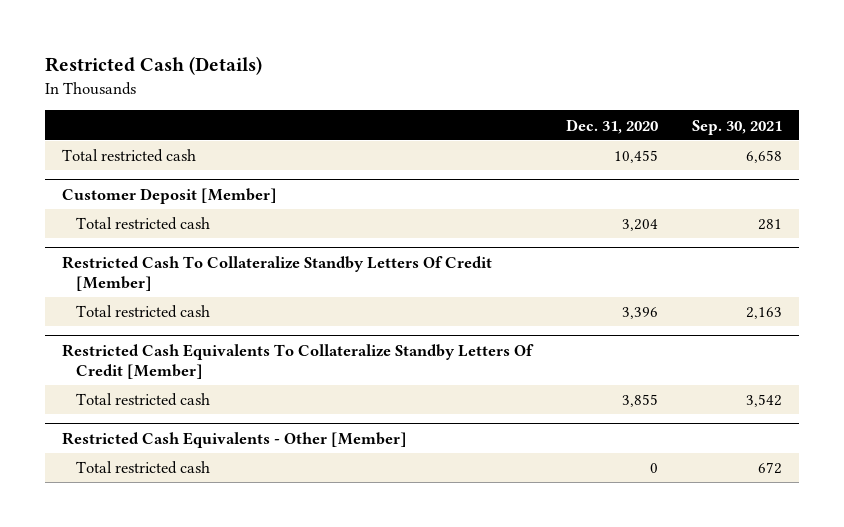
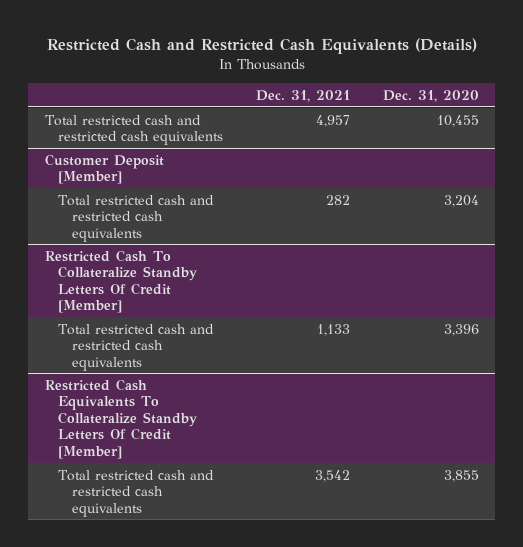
[45,56,263,76] Restricted Cash (Details) -> [46,38,477,55] Restricted Cash and Restricted Cash Equivalents (Details)
[692,119,783,135] Sep. 30, 2021 -> none
none -> [255,89,350,102] Dec. 31, 2021
[62,149,197,163] Total restricted cash -> [44,114,224,146] Total restricted cash and restricted cash equivalents
[75,217,210,231] Total restricted cash -> [58,194,215,242] Total restricted cash and restricted cash equivalents
[75,305,210,319] Total restricted cash -> [58,323,215,371] Total restricted cash and restricted cash equivalents
[62,431,408,448] Restricted Cash Equivalents - Other [Member] -> none
[75,461,210,475] Total restricted cash -> none
[75,393,210,407] Total restricted cash -> [58,469,215,517] Total restricted cash and restricted cash equivalents

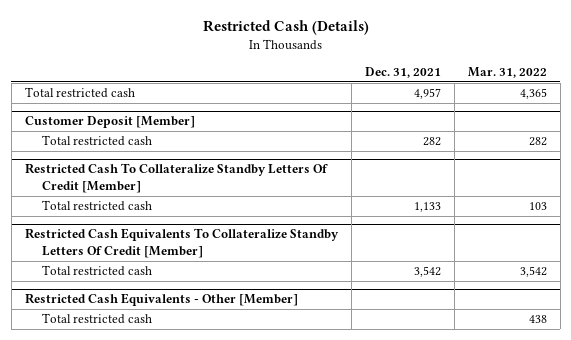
[46,38,477,55] Restricted Cash and Restricted Cash Equivalents (Details) -> [202,20,369,36] Restricted Cash (Details)
[382,89,479,102] Dec. 31, 2020 -> none
none -> [467,67,547,79] Mar. 31, 2022
[44,114,224,146] Total restricted cash and restricted cash equivalents -> [24,87,135,99] Total restricted cash
[58,194,215,242] Total restricted cash and restricted cash equivalents -> [41,135,152,147] Total restricted cash
[58,323,215,371] Total restricted cash and restricted cash equivalents -> [41,200,152,212] Total restricted cash
[58,469,215,517] Total restricted cash and restricted cash equivalents -> [41,265,152,277] Total restricted cash
none -> [24,293,298,307] Restricted Cash Equivalents - Other [Member]
none -> [41,313,152,325] Total restricted cash

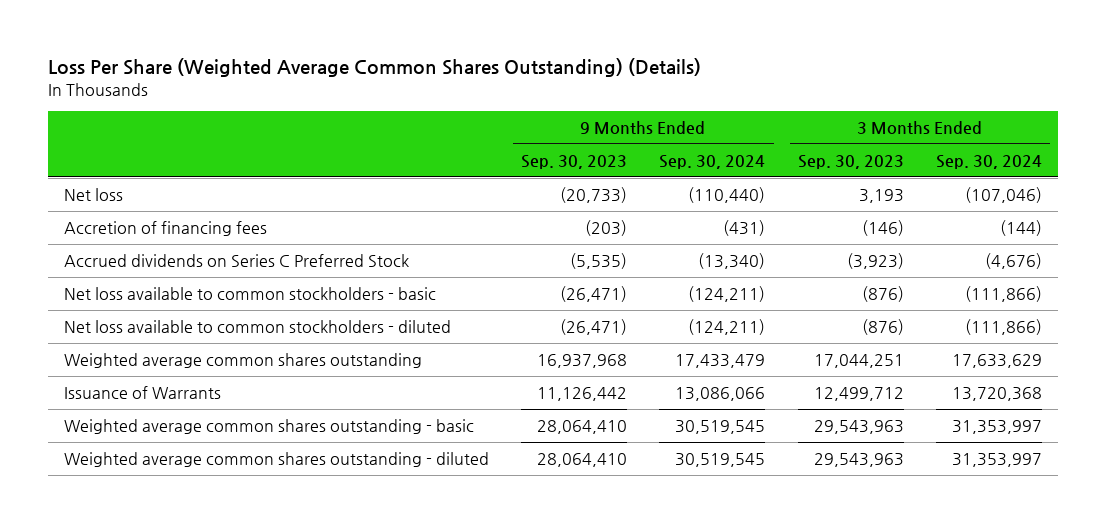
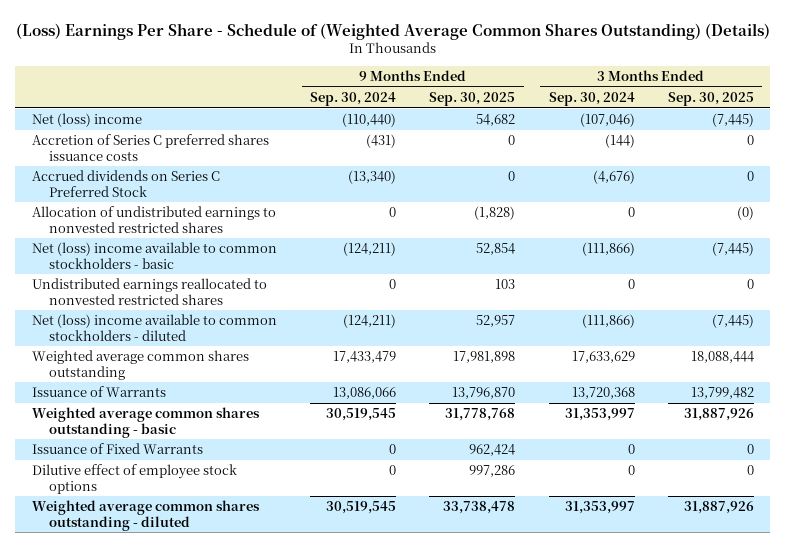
[47,58,701,78] Loss Per Share (Weighted Average Common Shares Outstanding) (Details) -> [15,22,770,40] (Loss) Earnings Per Share - Schedule of (Weighted Average Common Shares Outstanding) (Details)
[521,154,628,169] Sep. 30, 2023 -> none
[797,154,904,169] Sep. 30, 2023 -> none
none -> [429,92,516,107] Sep. 30, 2025
none -> [667,92,754,107] Sep. 30, 2025
[64,188,124,202] Net loss -> [31,113,142,128] Net (loss) income
[64,221,268,237] Accretion of financing fees -> [31,134,269,161] Accretion of Series C preferred shares issuance costs
none -> [31,206,276,233] Allocation of undistributed earnings to nonvested restricted shares
[64,287,437,301] Net loss available to common stockholders - basic -> [31,242,277,269] Net (loss) income available to common stockholders - basic
none -> [31,278,267,305] Undistributed earnings reallocated to nonvested restricted shares
[64,320,452,334] Net loss available to common stockholders - diluted -> [31,314,277,341] Net (loss) income available to common stockholders - diluted
none -> [31,443,203,455] Issuance of Fixed Warrants
none -> [31,464,237,494] Dilutive effect of employee stock options

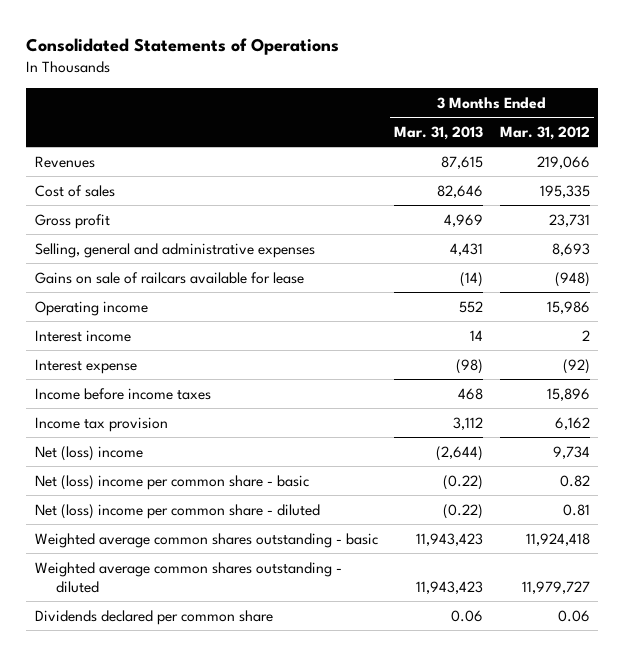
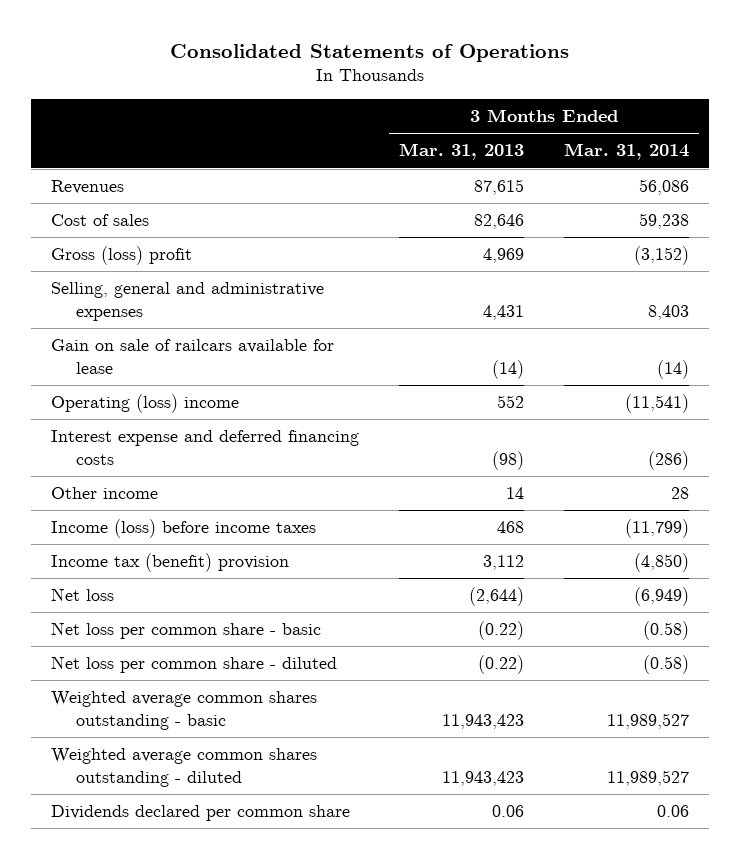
[500,125,591,140] Mar. 31, 2012 -> none
none -> [564,143,690,161] Mar. 31, 2014
[34,213,110,229] Gross profit -> [50,246,192,266] Gross (loss) profit
[34,329,131,342] Interest income -> none
[34,271,304,284] Gains on sale of railcars available for lease -> [50,339,334,374] Gain on sale of railcars available for lease
[34,300,148,316] Operating income -> [50,394,239,414] Operating (loss) income
[34,358,137,374] Interest expense -> [50,430,359,465] Interest expense and deferred financing costs
none -> [50,487,158,500] Other income
[34,387,211,400] Income before income taxes -> [50,519,316,539] Income (loss) before income taxes
[34,416,168,432] Income tax provision -> [50,553,289,573] Income tax (benefit) provision
[34,445,143,461] Net (loss) income -> [50,588,114,602] Net loss
[34,474,309,490] Net (loss) income per common share - basic -> [50,622,321,640] Net loss per common share - basic
[34,503,320,519] Net (loss) income per common share - diluted -> [50,656,337,674] Net loss per common share - diluted

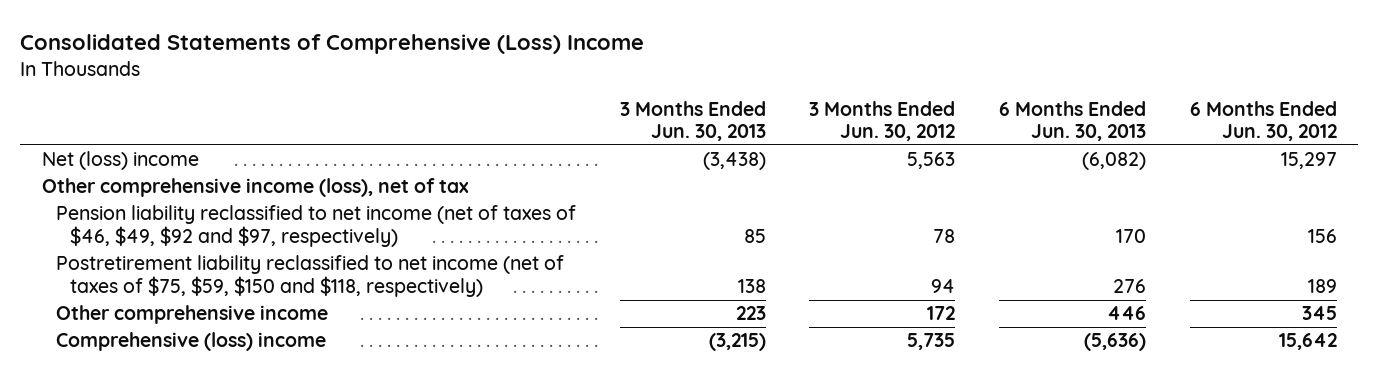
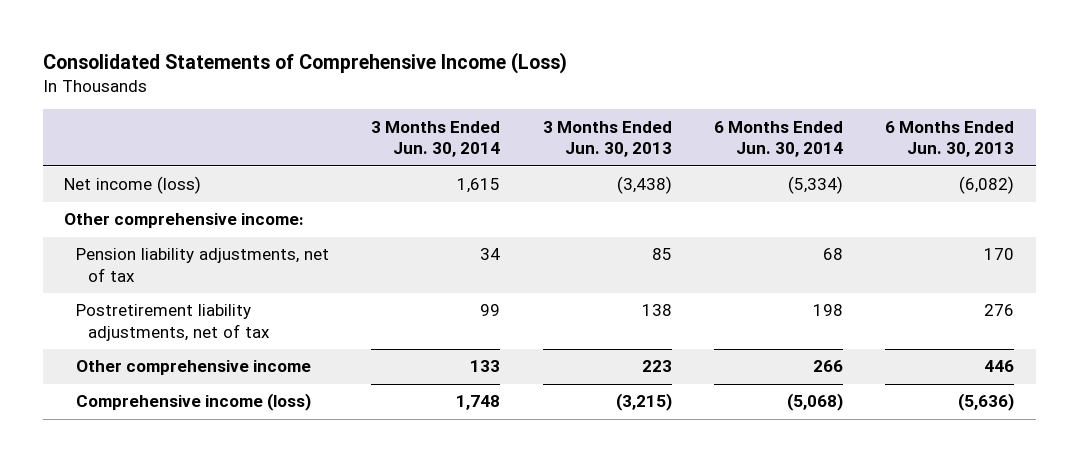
[19,33,644,54] Consolidated Statements of Comprehensive (Loss) Income -> [42,52,567,75] Consolidated Statements of Comprehensive Income (Loss)
[809,100,956,142] 3 Months Ended Jun. 30, 2012 -> none
[1189,100,1337,142] 6 Months Ended Jun. 30, 2012 -> none
none -> [371,120,501,158] 3 Months Ended Jun. 30, 2014
none -> [714,120,844,158] 6 Months Ended Jun. 30, 2014
[41,151,199,171] Net (loss) income -> [64,176,202,195] Net income (loss)
[41,178,469,198] Other comprehensive income (loss), net of tax -> [64,213,305,229] Other comprehensive income:
[55,205,576,247] Pension liability reclassified to net income (net of taxes of $46, $49, $92 and $97, respectively) -> [76,248,330,283] Pension liability adjustments, net of tax
[55,255,564,297] Postretirement liability reclassified to net income (net of taxes of $75, $59, $150 and $118, respectively) -> [76,304,271,342] Postretirement liability adjustments, net of tax
[55,332,326,352] Comprehensive (loss) income -> [76,393,312,412] Comprehensive income (loss)

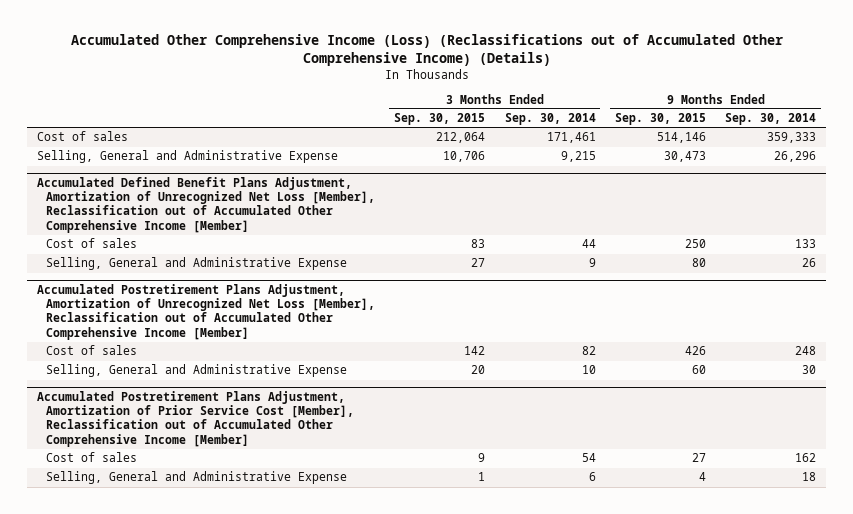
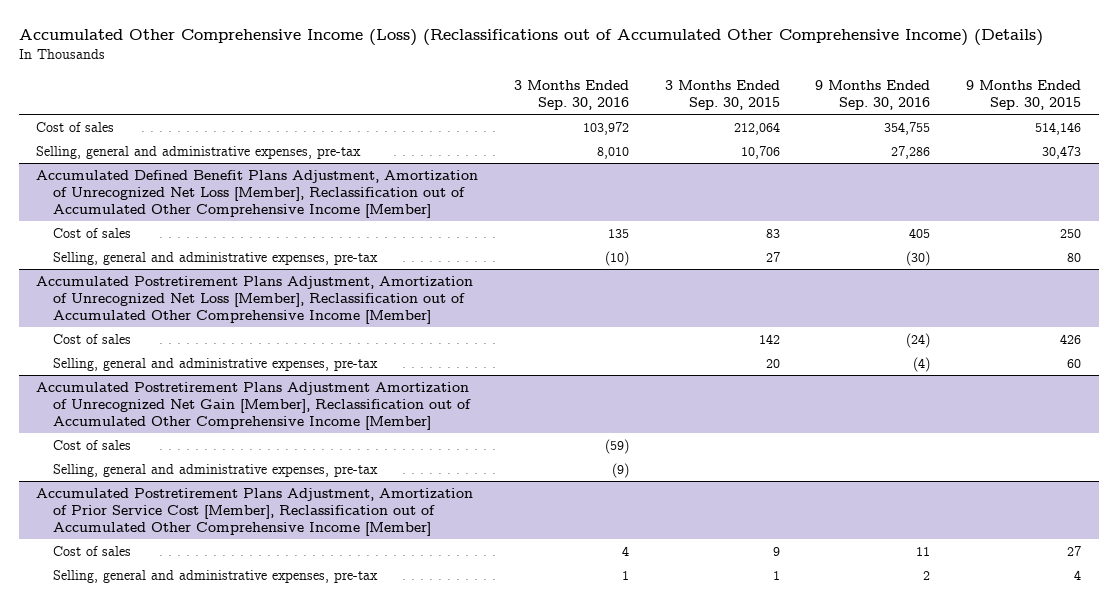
[504,113,596,126] Sep. 30, 2014 -> none
[725,113,817,126] Sep. 30, 2014 -> none
none -> [514,80,630,111] 3 Months Ended Sep. 30, 2016
none -> [815,80,931,111] 9 Months Ended Sep. 30, 2016
[37,150,339,164] Selling, General and Administrative Expense -> [36,146,362,160] Selling, general and administrative expenses, pre-tax
[45,257,347,271] Selling, General and Administrative Expense -> [52,252,378,266] Selling, general and administrative expenses, pre-tax
[45,364,347,378] Selling, General and Administrative Expense -> [52,358,378,372] Selling, general and administrative expenses, pre-tax
none -> [36,382,471,430] Accumulated Postretirement Plans Adjustment Amortization of Unrecognized Net Gain [Member], Reclassification out of Accumulated Other Comprehensive Income [Member]
none -> [52,440,131,451] Cost of sales
none -> [52,464,378,478] Selling, general and administrative expenses, pre-tax
[45,471,347,485] Selling, General and Administrative Expense -> [52,570,378,584] Selling, general and administrative expenses, pre-tax

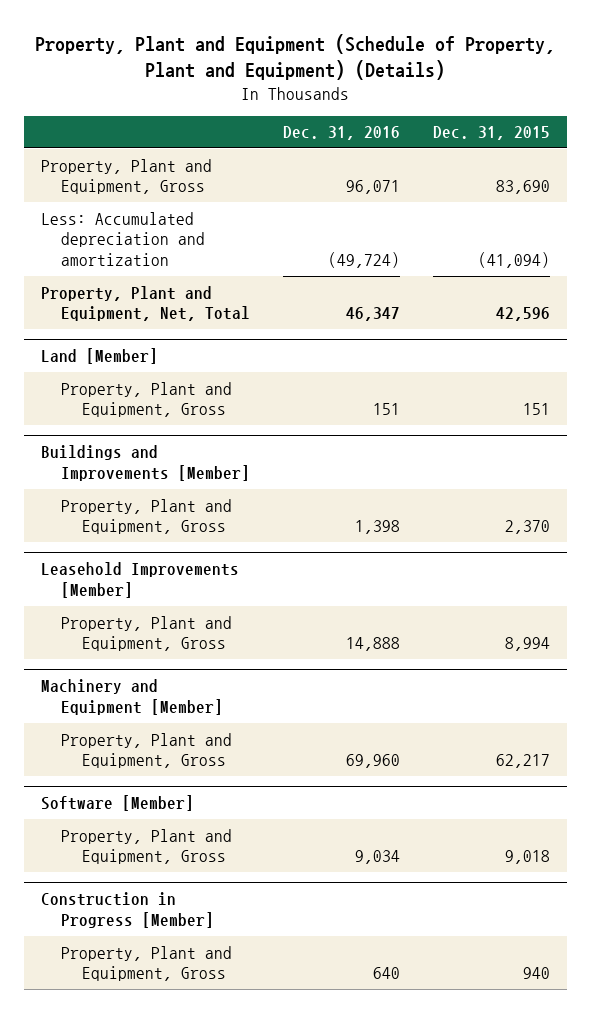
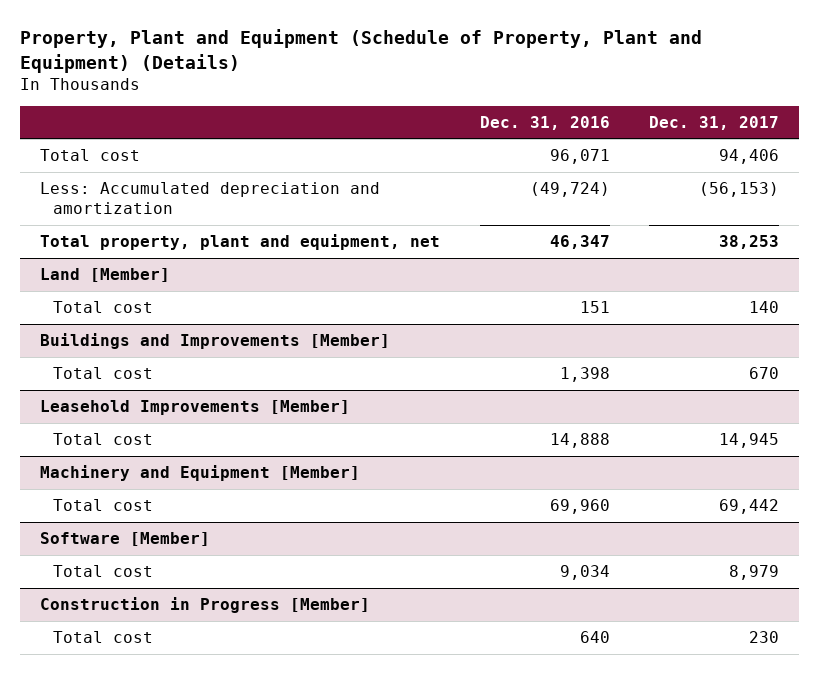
[433,126,551,141] Dec. 31, 2015 -> none
none -> [649,115,780,130] Dec. 31, 2017
[40,158,212,195] Property, Plant and Equipment, Gross -> [39,149,140,162] Total cost
[40,285,251,322] Property, Plant and Equipment, Net, Total -> [39,234,440,251] Total property, plant and equipment, net
[61,381,233,418] Property, Plant and Equipment, Gross -> [52,301,153,314] Total cost
[61,498,233,535] Property, Plant and Equipment, Gross -> [52,367,153,380] Total cost
[61,615,233,652] Property, Plant and Equipment, Gross -> [52,433,153,446] Total cost
[61,732,233,769] Property, Plant and Equipment, Gross -> [52,499,153,512] Total cost
[61,828,233,865] Property, Plant and Equipment, Gross -> [52,565,153,578] Total cost
[61,945,233,982] Property, Plant and Equipment, Gross -> [52,631,153,644] Total cost

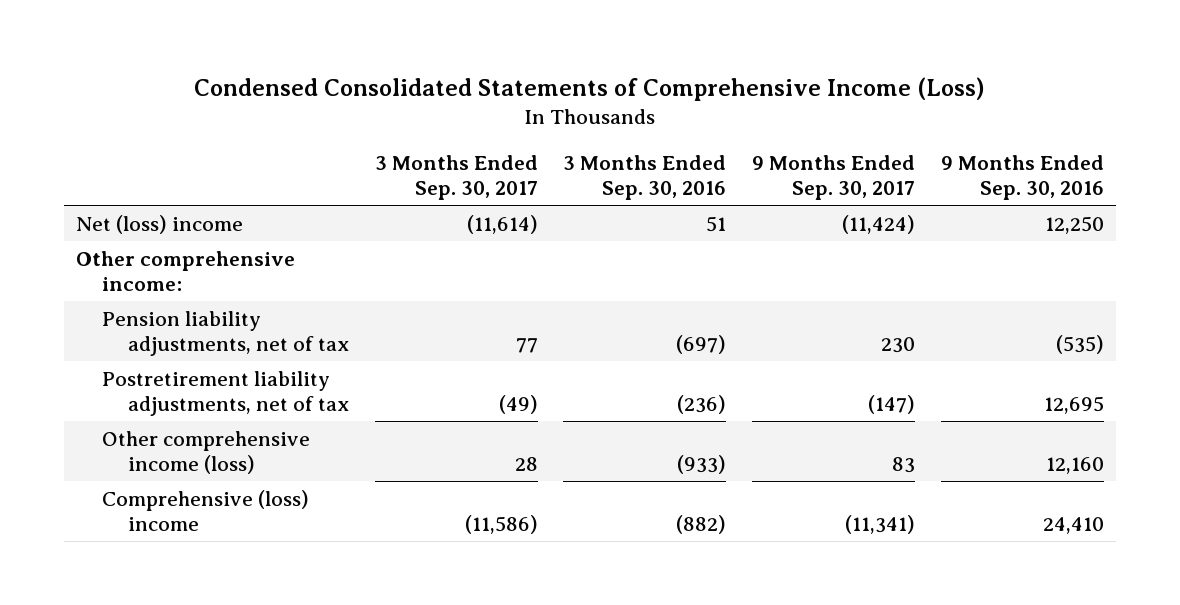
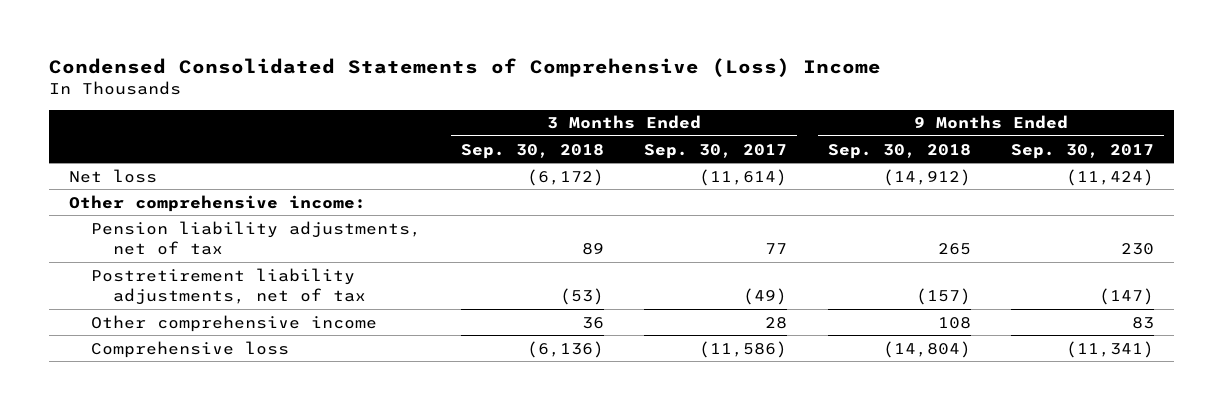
[194,77,986,102] Condensed Consolidated Statements of Comprehensive Income (Loss) -> [48,57,881,77] Condensed Consolidated Statements of Comprehensive (Loss) Income
[563,154,727,201] 3 Months Ended Sep. 30, 2016 -> none
[940,154,1104,201] 9 Months Ended Sep. 30, 2016 -> none
none -> [461,143,605,159] Sep. 30, 2018
none -> [827,143,971,159] Sep. 30, 2018
[76,214,244,234] Net (loss) income -> [68,168,157,183] Net loss
[102,430,311,474] Other comprehensive income (loss) -> [91,314,378,332] Other comprehensive income
[102,489,310,531] Comprehensive (loss) income -> [91,340,290,358] Comprehensive loss

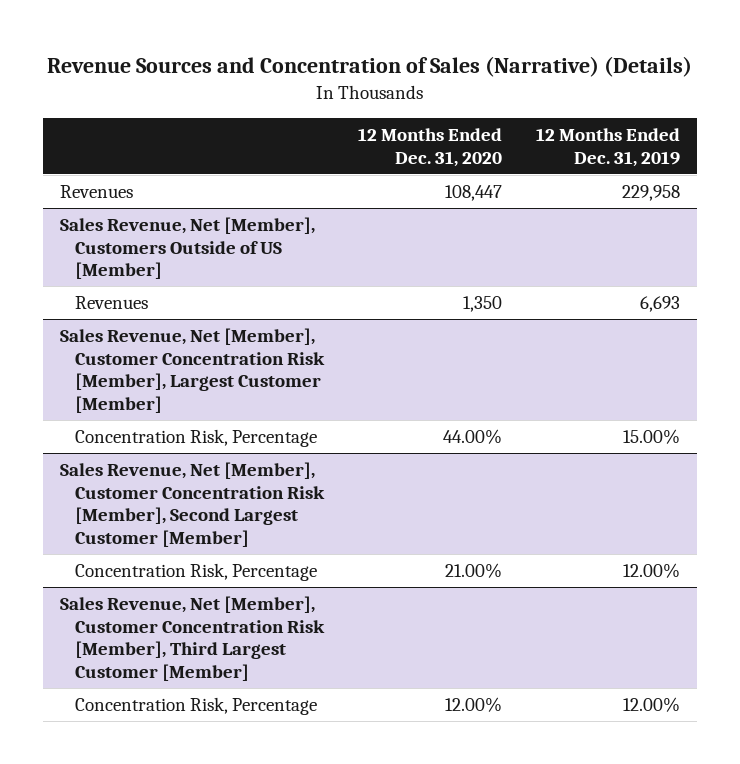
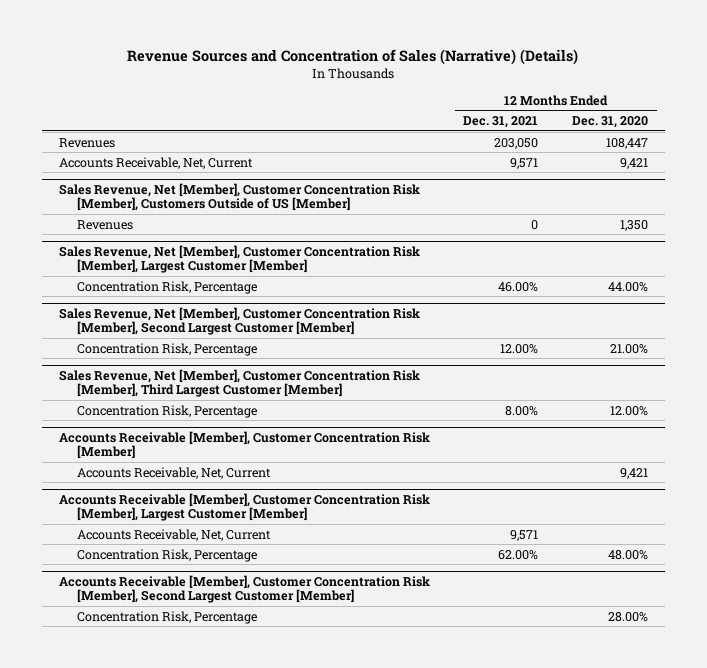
[536,128,681,167] 12 Months Ended Dec. 31, 2019 -> none
none -> [463,116,539,129] Dec. 31, 2021
none -> [58,156,253,169] Accounts Receivable, Net, Current
[60,217,316,280] Sales Revenue, Net [Member], Customers Outside of US [Member] -> [58,182,420,212] Sales Revenue, Net [Member], Customer Concentration Risk [Member], Customers Outside of US [Member]
none -> [58,430,430,460] Accounts Receivable [Member], Customer Concentration Risk [Member]
none -> [77,466,272,479] Accounts Receivable, Net, Current
none -> [58,492,430,522] Accounts Receivable [Member], Customer Concentration Risk [Member], Largest Customer [Member]
none -> [77,528,272,541] Accounts Receivable, Net, Current
none -> [77,548,258,562] Concentration Risk, Percentage
none -> [58,574,430,604] Accounts Receivable [Member], Customer Concentration Risk [Member], Second Largest Customer [Member]
none -> [77,610,258,624] Concentration Risk, Percentage

